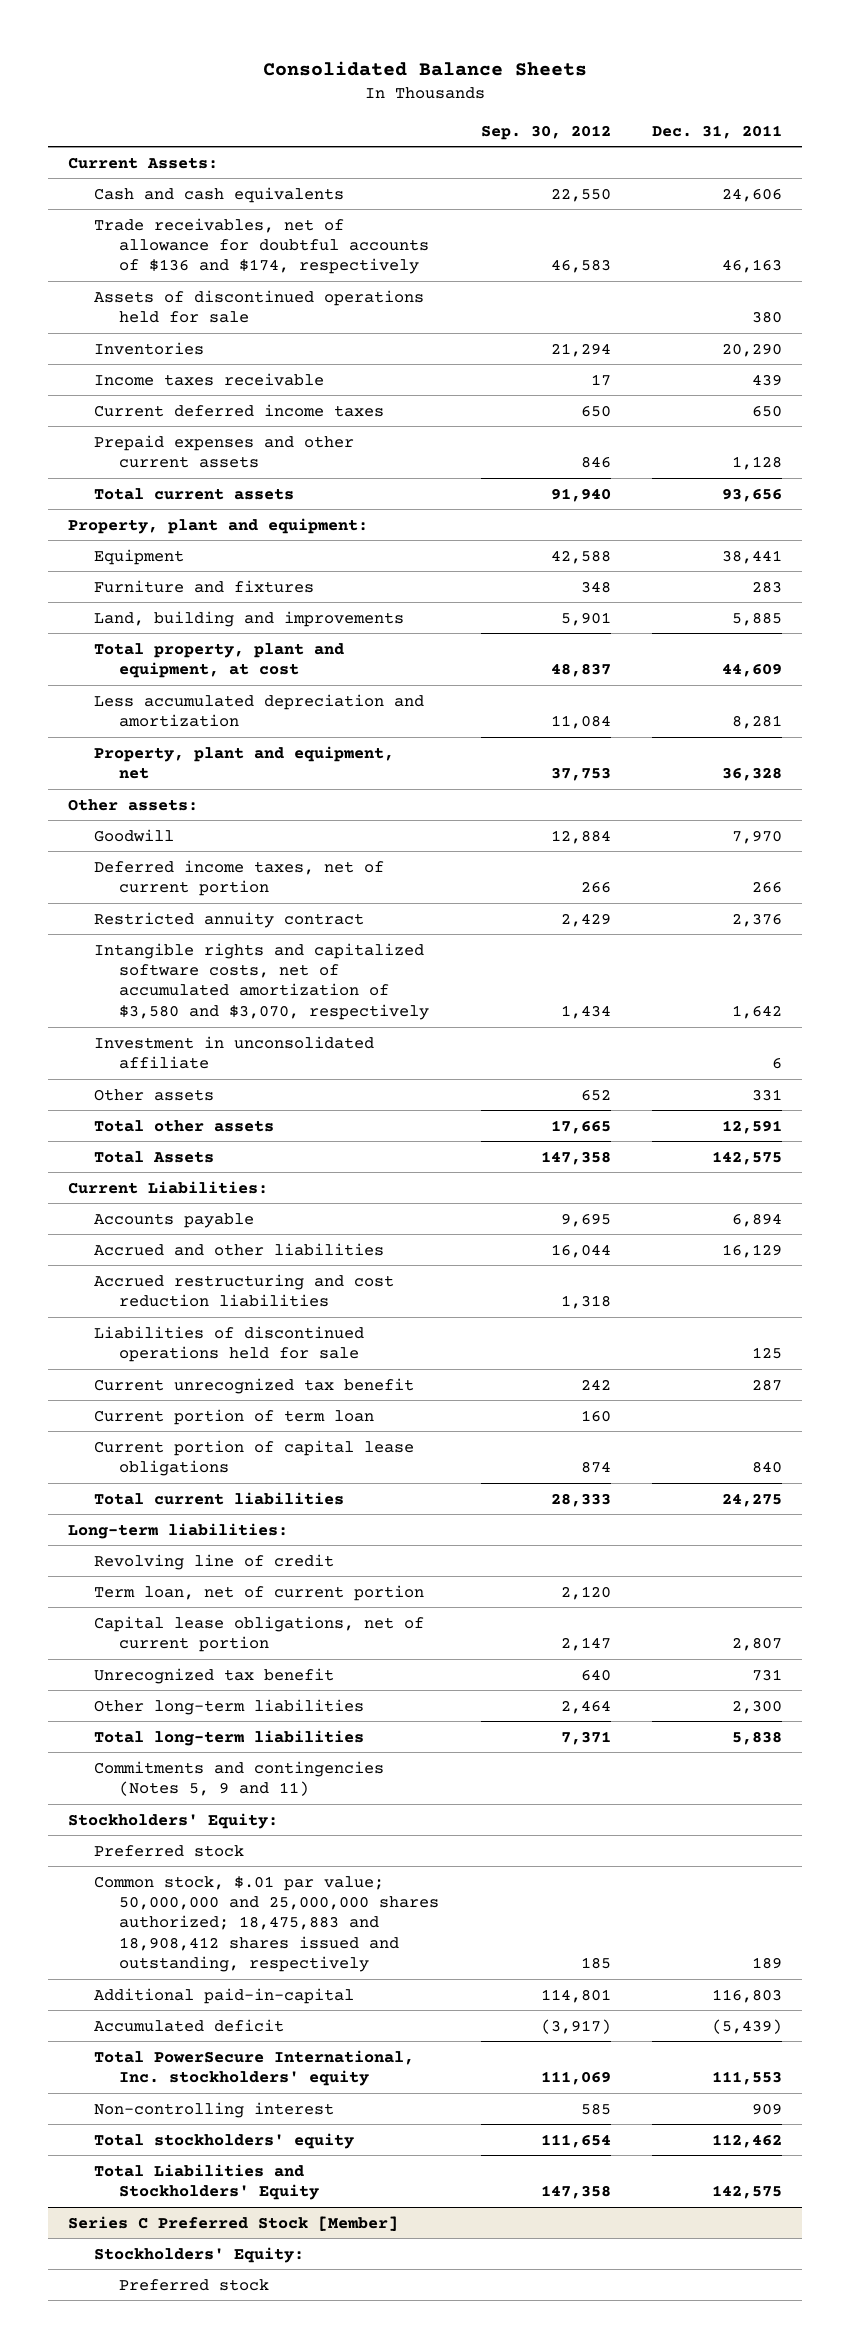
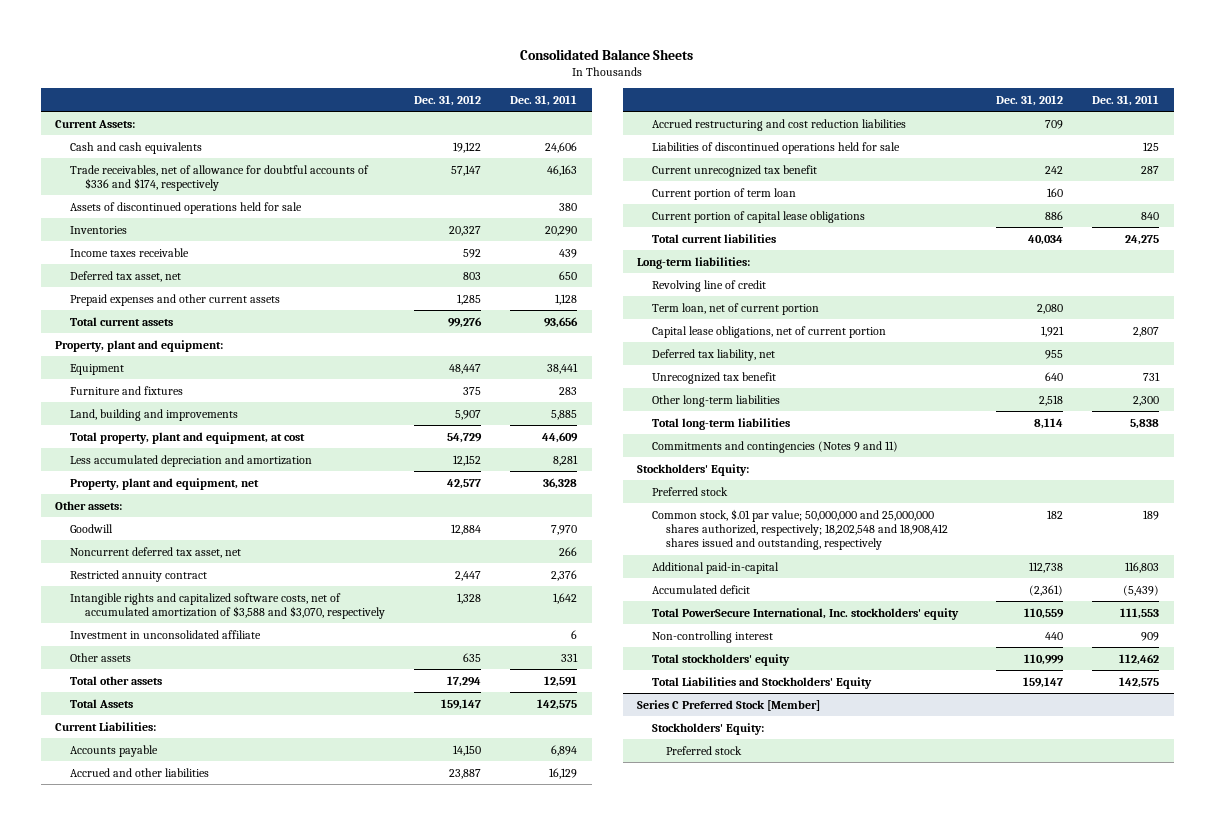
[480,124,611,140] Sep. 30, 2012 -> none
none -> [414,95,482,107] Dec. 31, 2012
[93,217,430,275] Trade receivables, net of allowance for doubtful accounts of $136 and $174, respectively -> [70,164,370,192] Trade receivables, net of allowance for doubtful accounts of $336 and $174, respectively
[93,403,384,417] Current deferred income taxes -> [70,270,182,282] Deferred tax asset, net
[93,859,384,897] Deferred income taxes, net of current portion -> [70,546,242,558] Noncurrent deferred tax asset, net
[93,942,430,1020] Intangible rights and capitalized software costs, net of accumulated amortization of $3,580 and $3,070, respectively -> [70,592,385,620] Intangible rights and capitalized software costs, net of accumulated amortization of $3,588 and $3,070, respectively
none -> [651,348,775,361] Deferred tax liability, net
[93,1760,384,1797] Commitments and contingencies (Notes 5, 9 and 11) -> [651,440,898,453] Commitments and contingencies (Notes 9 and 11)
[93,1875,440,1973] Common stock, $.01 par value; 50,000,000 and 25,000,000 shares authorized; 18,475,883 and 18,908,412 shares issued and outstanding, respectively -> [651,508,949,551] Common stock, $.01 par value; 50,000,000 and 25,000,000 shares authorized, respectively; 18,202,548 and 18,908,412 shares issued and outstanding, respectively

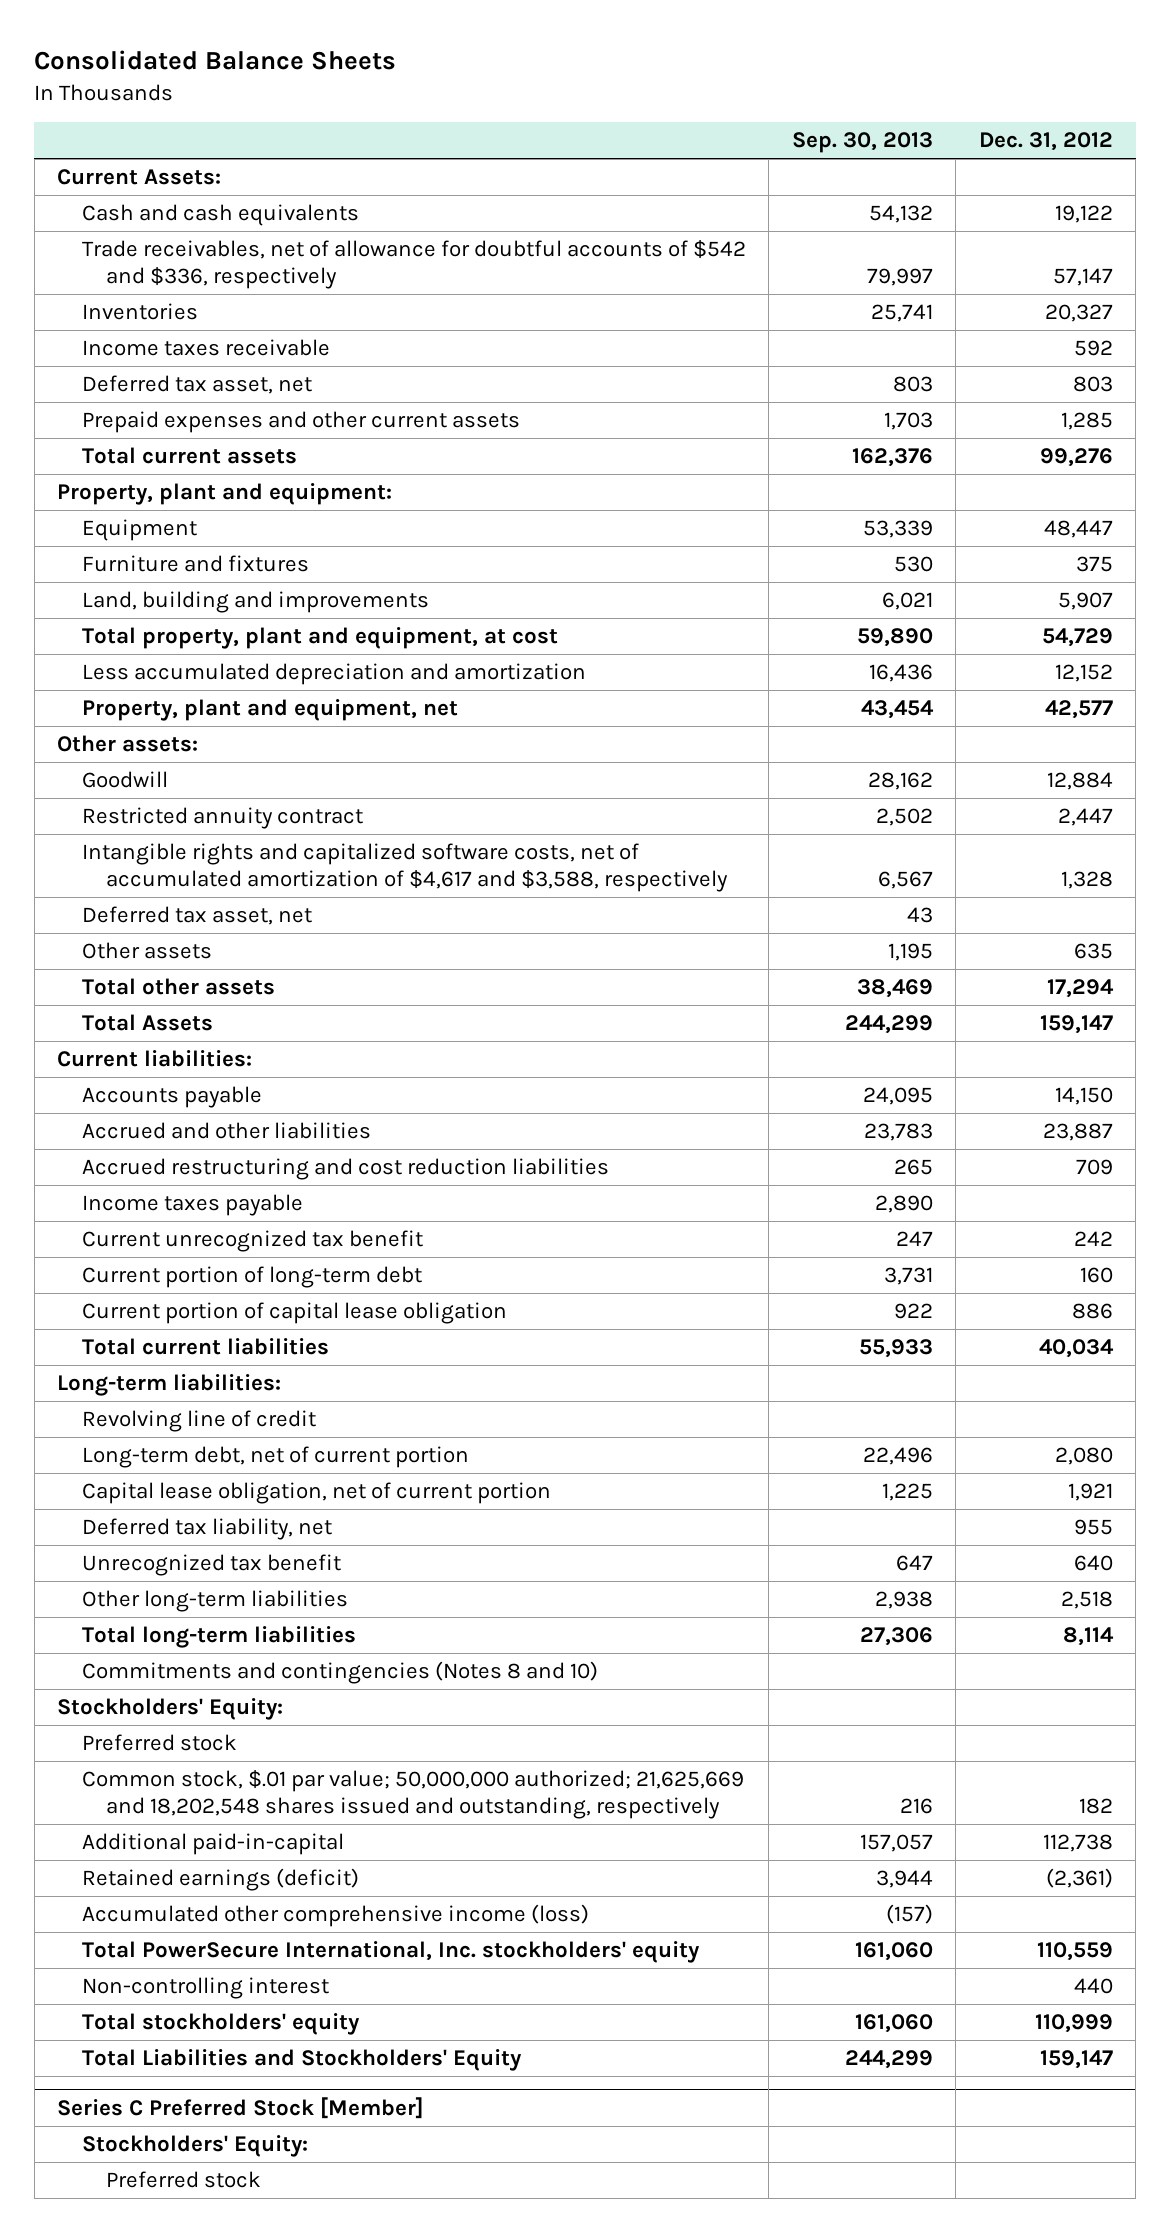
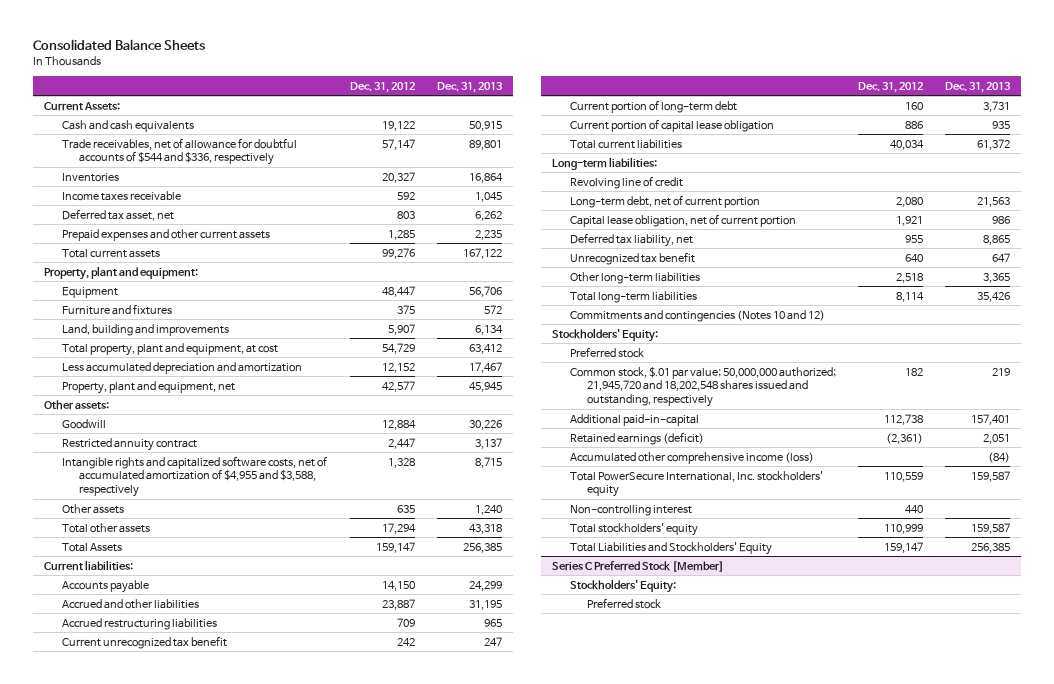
[791,132,933,154] Sep. 30, 2013 -> none
none -> [436,81,503,93] Dec. 31, 2013
[81,240,746,290] Trade receivables, net of allowance for doubtful accounts of $542 and $336, respectively -> [61,137,297,166] Trade receivables, net of allowance for doubtful accounts of $544 and $336, respectively
[81,906,312,926] Deferred tax asset, net -> none
[81,843,729,893] Intangible rights and capitalized software costs, net of accumulated amortization of $4,617 and $3,588, respectively -> [61,455,327,498] Intangible rights and capitalized software costs, net of accumulated amortization of $4,955 and $3,588, respectively
[81,1194,303,1217] Income taxes payable -> none
[81,1158,609,1181] Accrued restructuring and cost reduction liabilities -> [61,617,217,630] Accrued restructuring liabilities
[81,1661,598,1685] Commitments and contingencies (Notes 8 and 10) -> [569,309,825,322] Commitments and contingencies (Notes 10 and 12)
[81,1770,744,1820] Common stock, $.01 par value; 50,000,000 authorized; 21,625,669 and 18,202,548 shares issued and outstanding, respectively -> [569,366,836,408] Common stock, $.01 par value; 50,000,000 authorized; 21,945,720 and 18,202,548 shares issued and outstanding, respectively

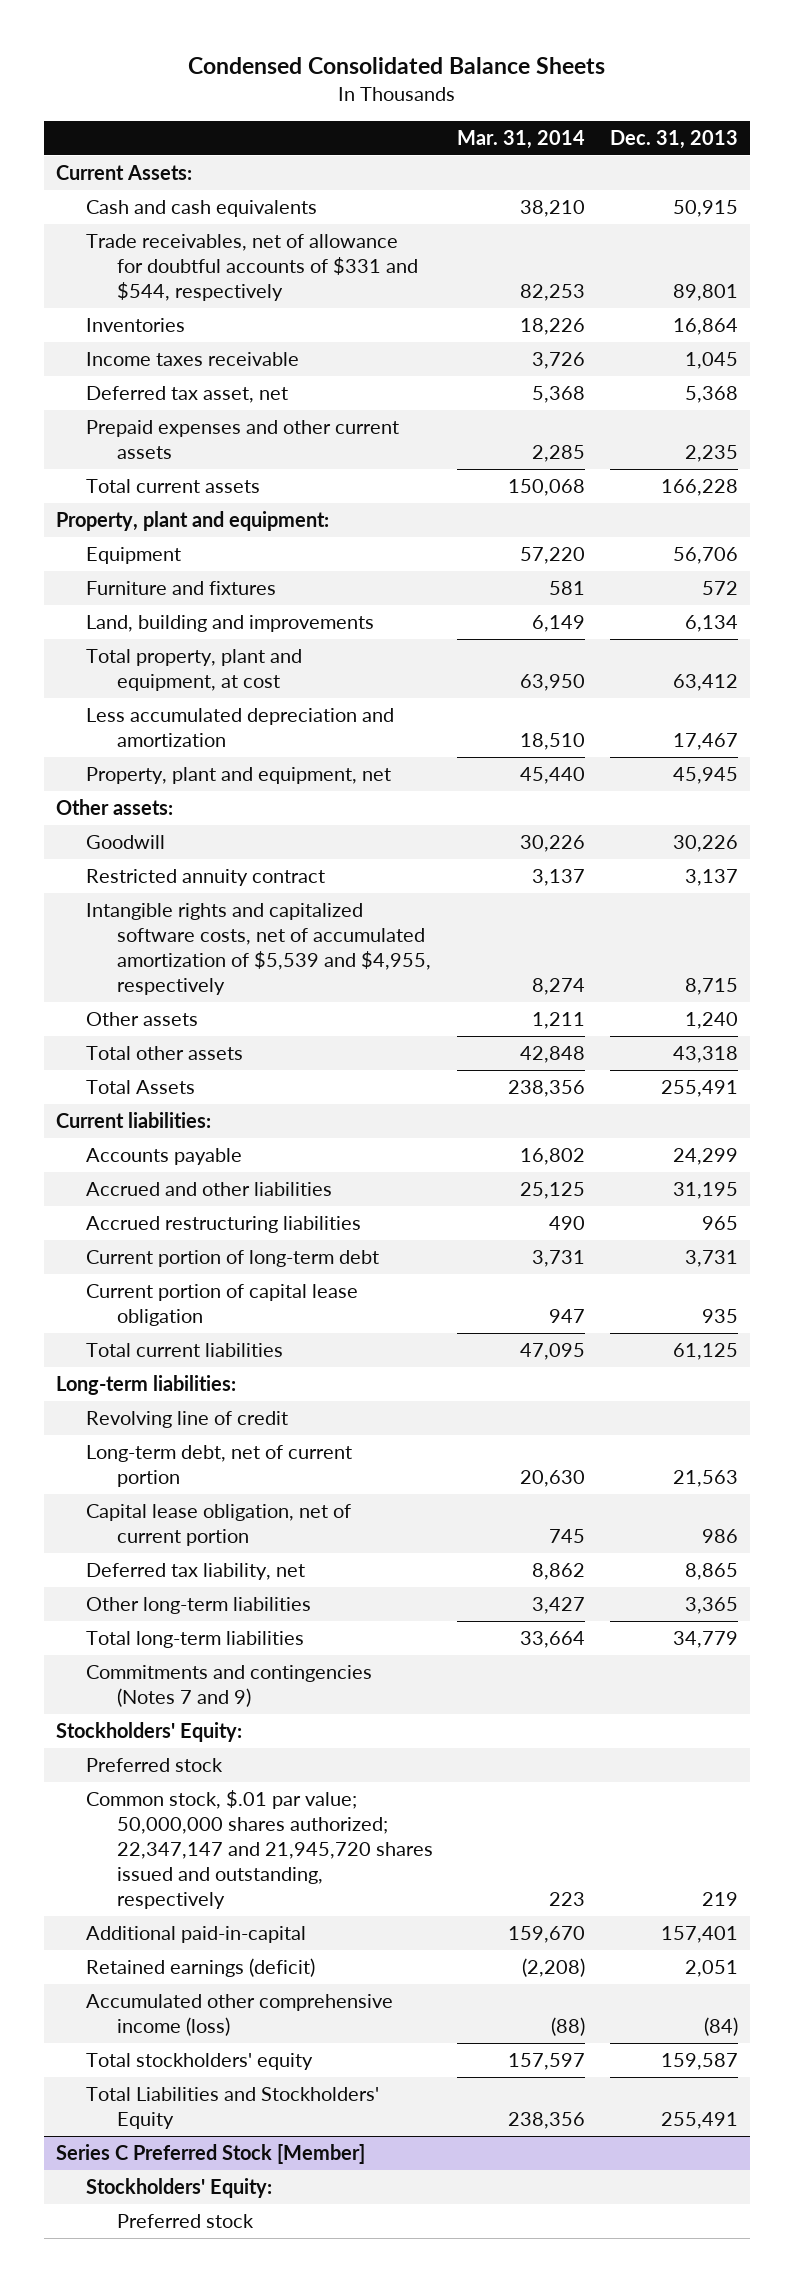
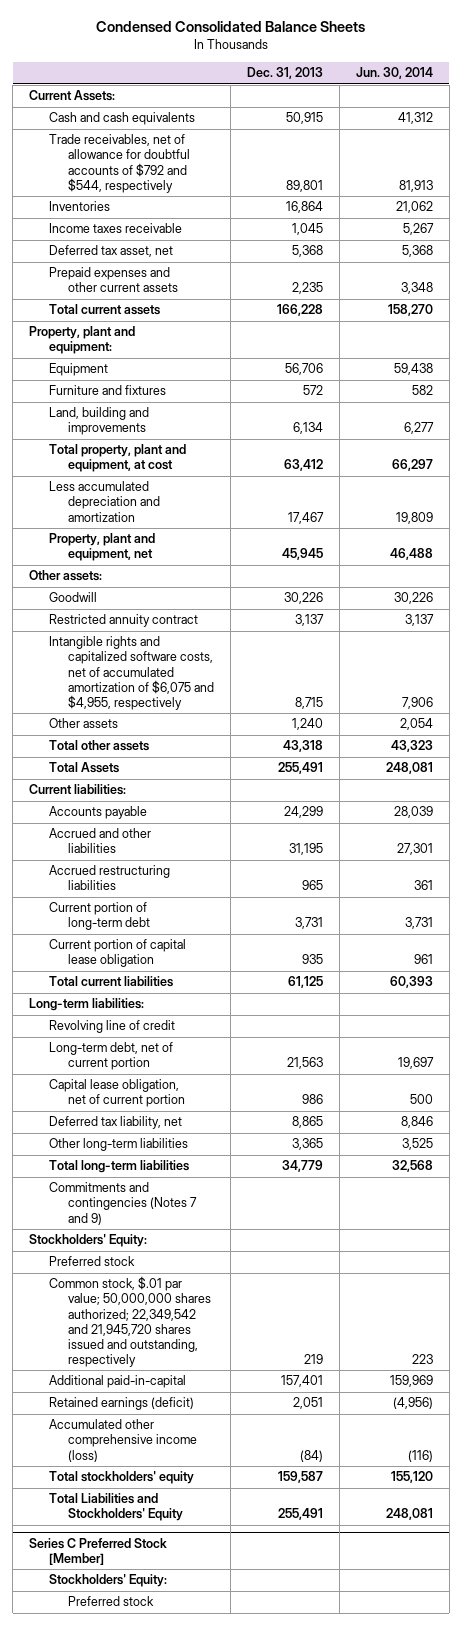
[457,129,586,149] Mar. 31, 2014 -> none
none -> [355,67,433,80] Jun. 30, 2014
[86,234,419,302] Trade receivables, net of allowance for doubtful accounts of $331 and $544, respectively -> [48,134,191,193] Trade receivables, net of allowance for doubtful accounts of $792 and $544, respectively
[86,903,432,996] Intangible rights and capitalized software costs, net of accumulated amortization of $5,539 and $4,955, respectively -> [48,636,215,710] Intangible rights and capitalized software costs, net of accumulated amortization of $6,075 and $4,955, respectively
[86,1790,434,1910] Common stock, $.01 par value; 50,000,000 shares authorized; 22,347,147 and 21,945,720 shares issued and outstanding, respectively -> [48,1276,212,1367] Common stock, $.01 par value; 50,000,000 shares authorized; 22,349,542 and 21,945,720 shares issued and outstanding, respectively

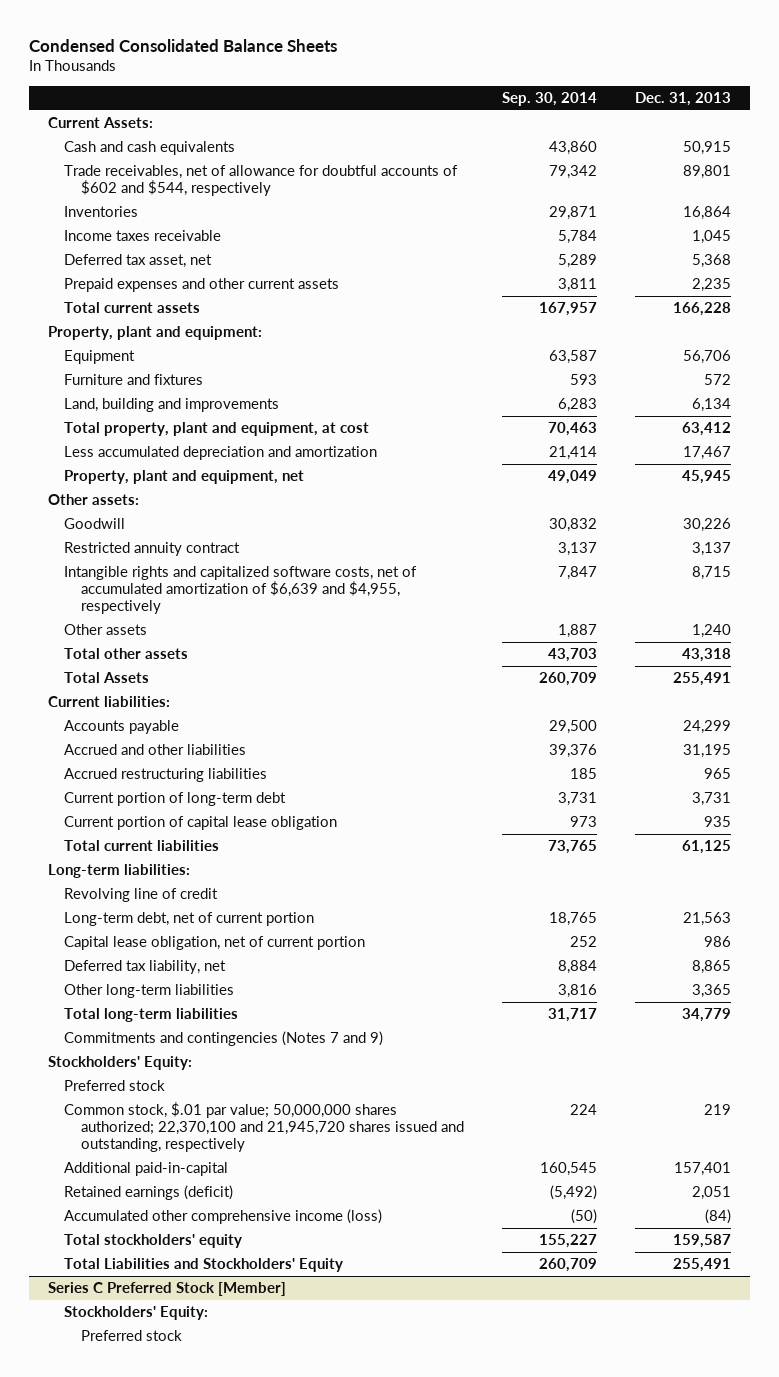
[355,67,433,80] Jun. 30, 2014 -> none
none -> [501,91,597,106] Sep. 30, 2014
[48,134,191,193] Trade receivables, net of allowance for doubtful accounts of $792 and $544, respectively -> [64,165,459,196] Trade receivables, net of allowance for doubtful accounts of $602 and $544, respectively
[48,636,215,710] Intangible rights and capitalized software costs, net of accumulated amortization of $6,075 and $4,955, respectively -> [64,566,418,614] Intangible rights and capitalized software costs, net of accumulated amortization of $6,639 and $4,955, respectively
[48,1276,212,1367] Common stock, $.01 par value; 50,000,000 shares authorized; 22,349,542 and 21,945,720 shares issued and outstanding, respectively -> [64,1102,464,1152] Common stock, $.01 par value; 50,000,000 shares authorized; 22,370,100 and 21,945,720 shares issued and outstanding, respectively

